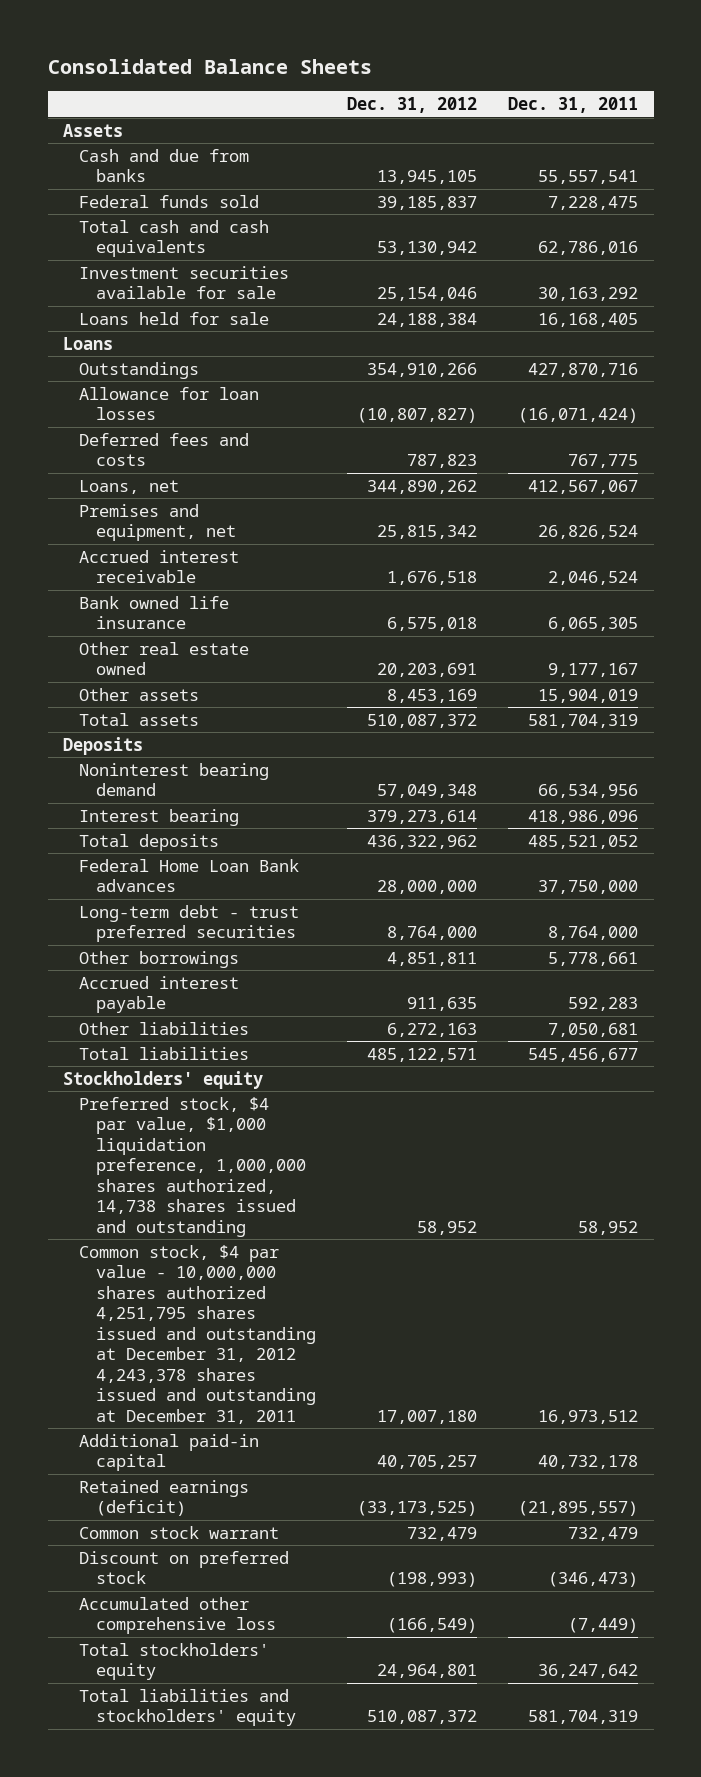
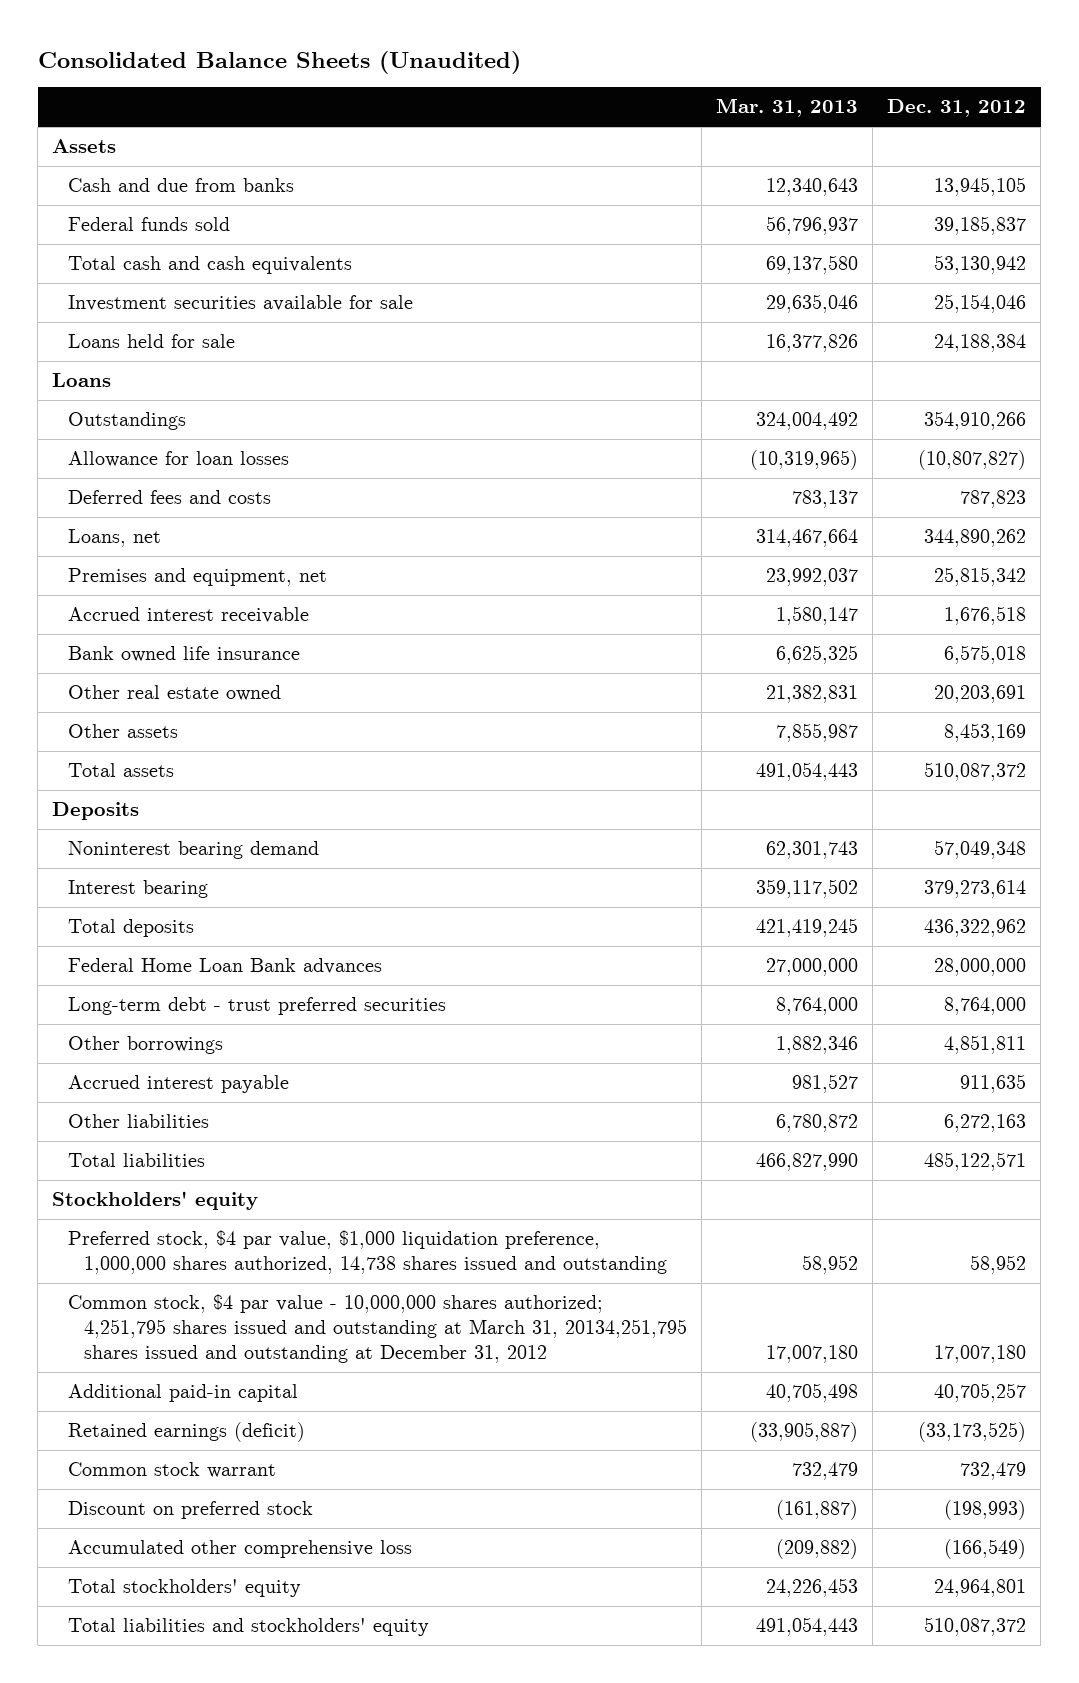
[47,59,372,75] Consolidated Balance Sheets -> [37,50,521,74] Consolidated Balance Sheets (Unaudited)
[508,97,639,114] Dec. 31, 2011 -> none
none -> [716,98,859,118] Mar. 31, 2013
[79,1244,316,1424] Common stock, $4 par value - 10,000,000 shares authorized 4,251,795 shares issued and outstanding at December 31, 2012 4,243,378 shares issued and outstanding at December 31, 2011 -> [68,1294,687,1364] Common stock, $4 par value - 10,000,000 shares authorized; 4,251,795 shares issued and outstanding at March 31, 20134,251,795 shares issued and outstanding at December 31, 2012

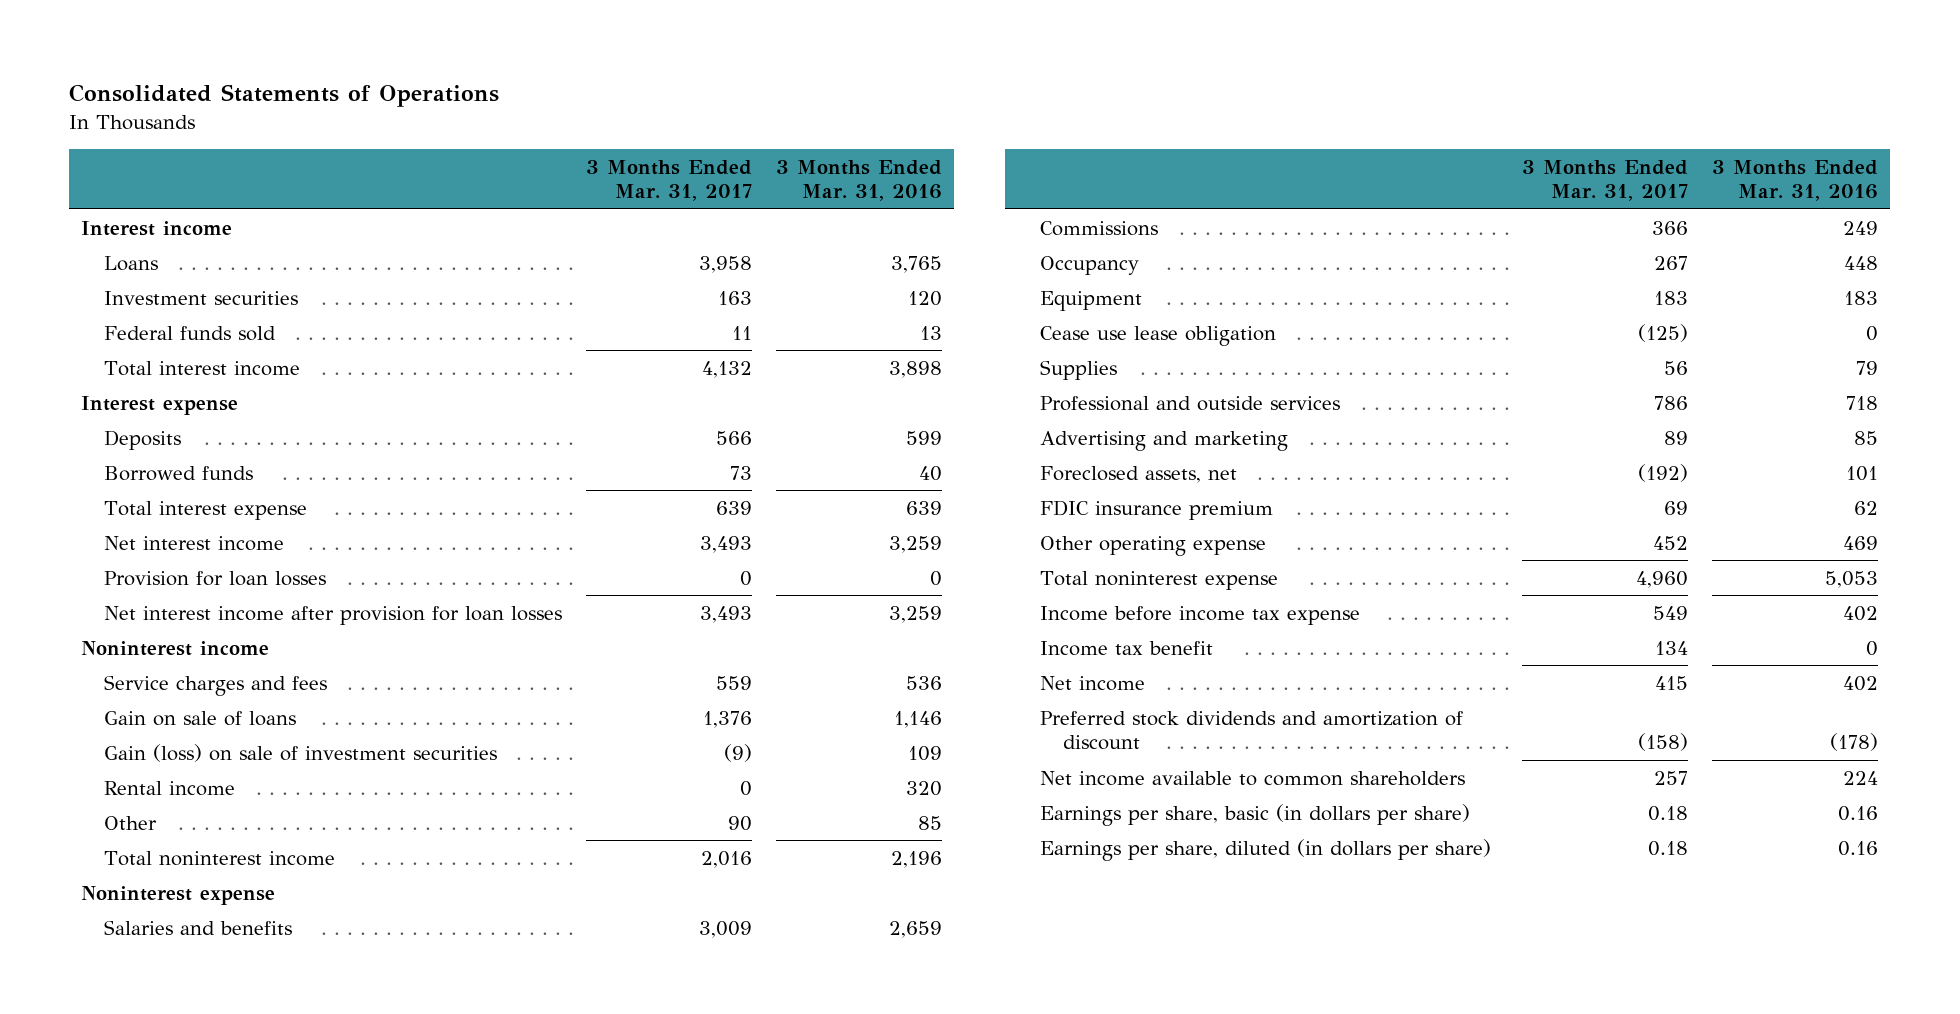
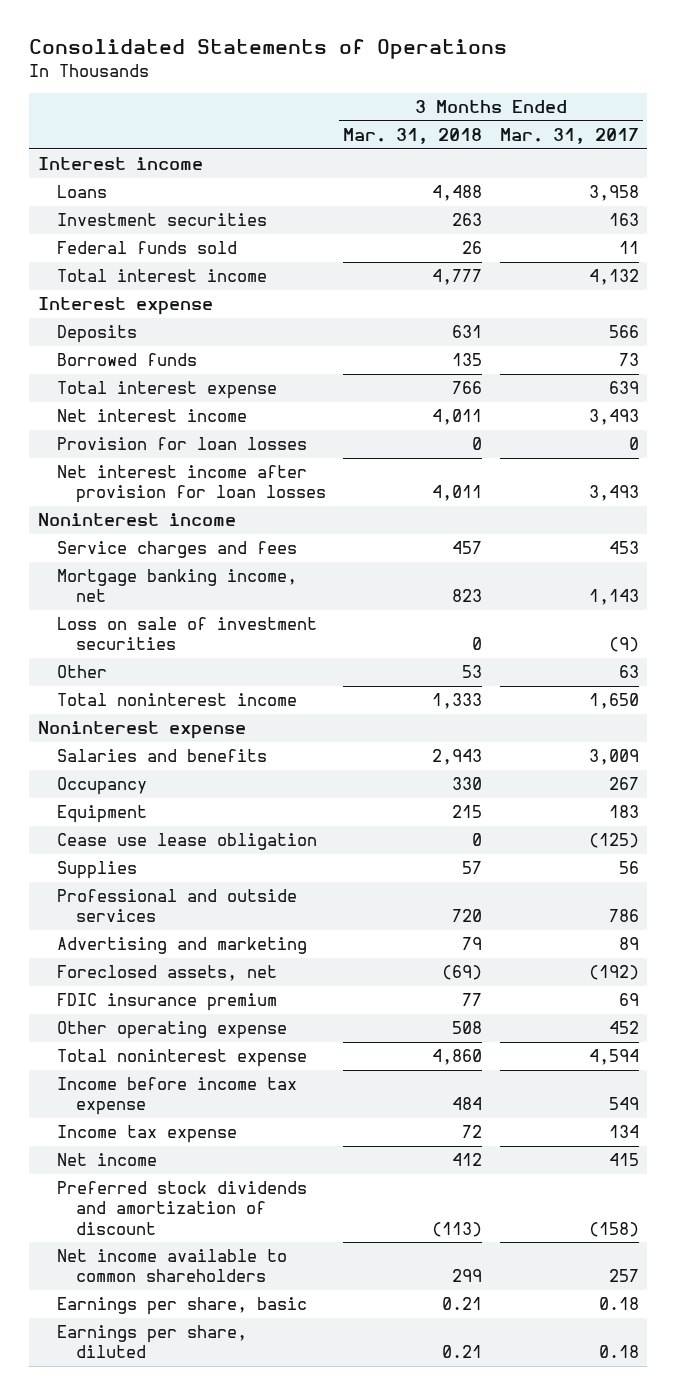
[776,159,943,201] 3 Months Ended Mar. 31, 2016 -> none
none -> [343,128,483,145] Mar. 31, 2018
[104,710,297,726] Gain on sale of loans -> none
[104,780,236,796] Rental income -> none
[716,675,753,690] 559 -> [608,541,639,555] 453
none -> [56,569,297,603] Mortgage banking income, net
[104,743,498,762] Gain (loss) on sale of investment securities -> [56,617,317,651] Loss on sale of investment securities
[728,815,753,831] 90 -> [618,665,639,679] 63
[701,850,753,868] 2,016 -> [588,693,639,710] 1,650
[1040,220,1159,236] Commissions -> none
[1636,570,1689,588] 4,960 -> [588,1049,639,1066] 4,594
[1040,640,1214,656] Income tax benefit -> [56,1125,237,1144] Income tax expense
[1040,803,1471,826] Earnings per share, basic (in dollars per share) -> [56,1297,307,1316] Earnings per share, basic
[1040,838,1492,861] Earnings per share, diluted (in dollars per share) -> [56,1325,247,1359] Earnings per share, diluted

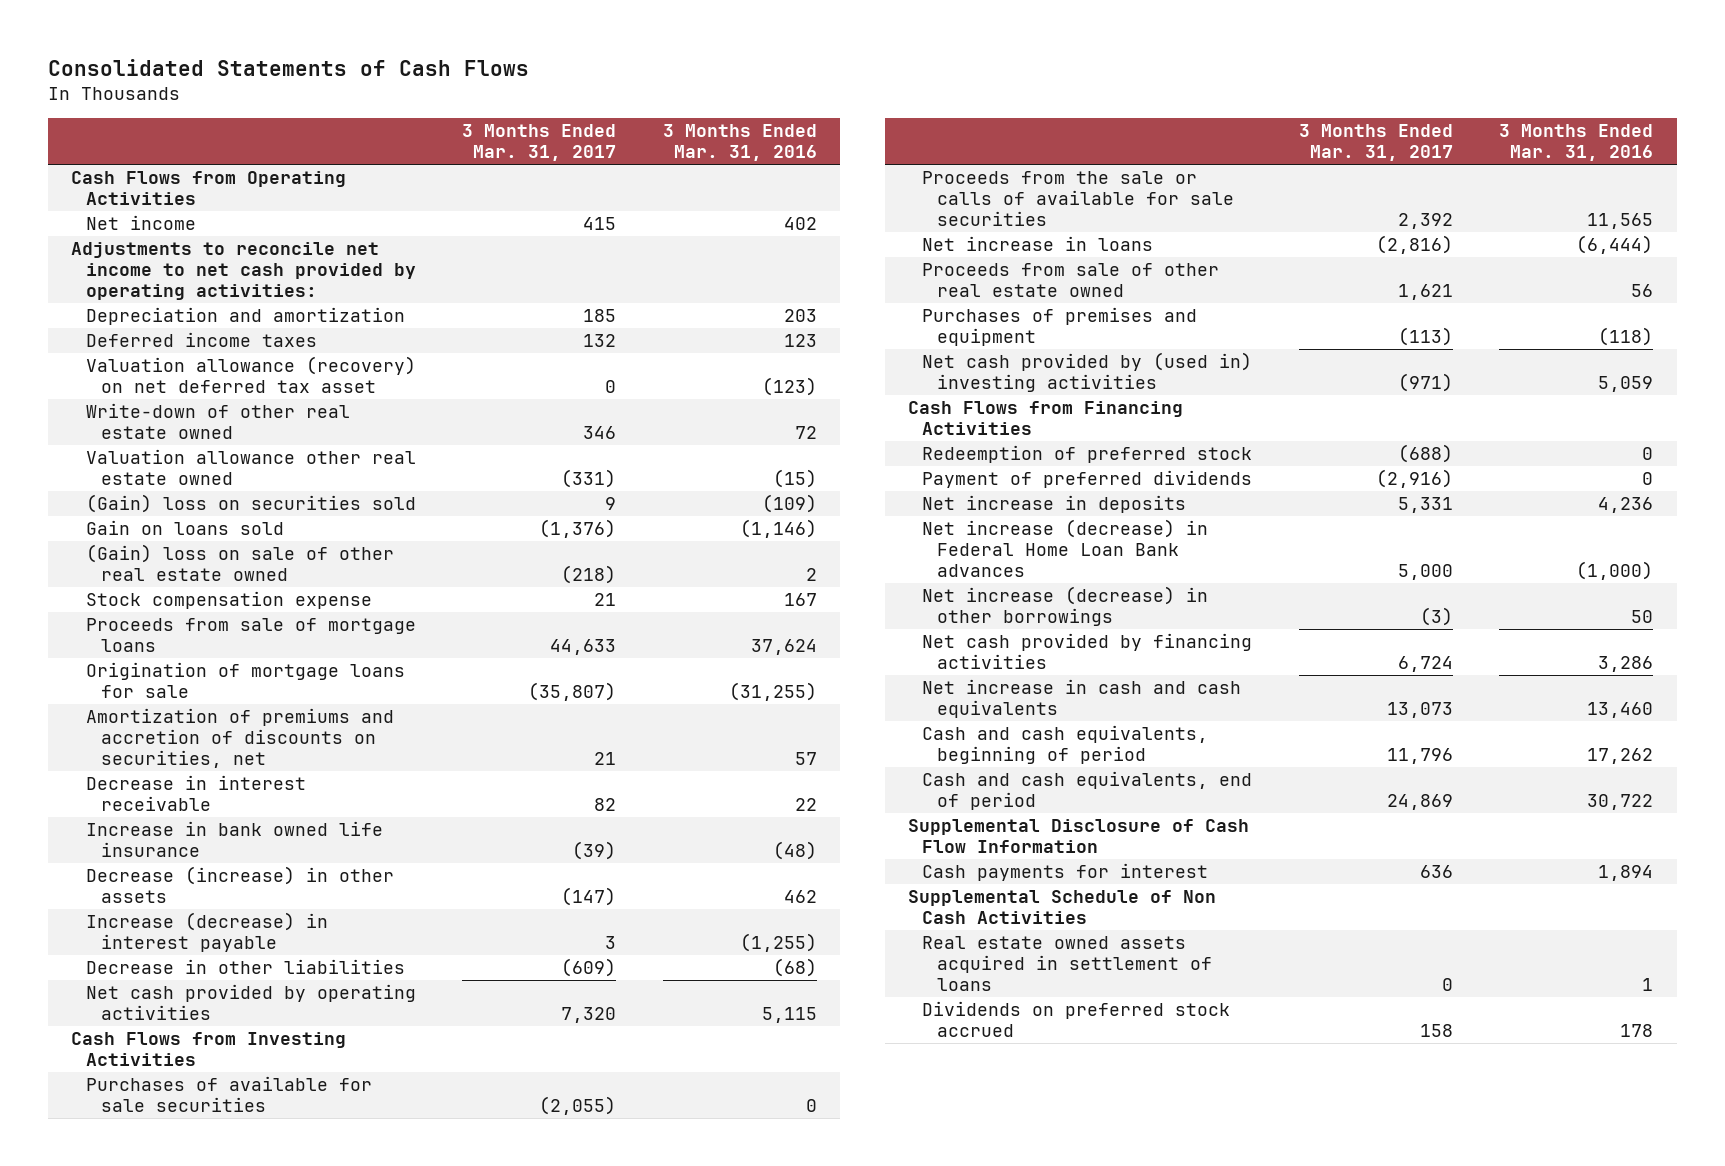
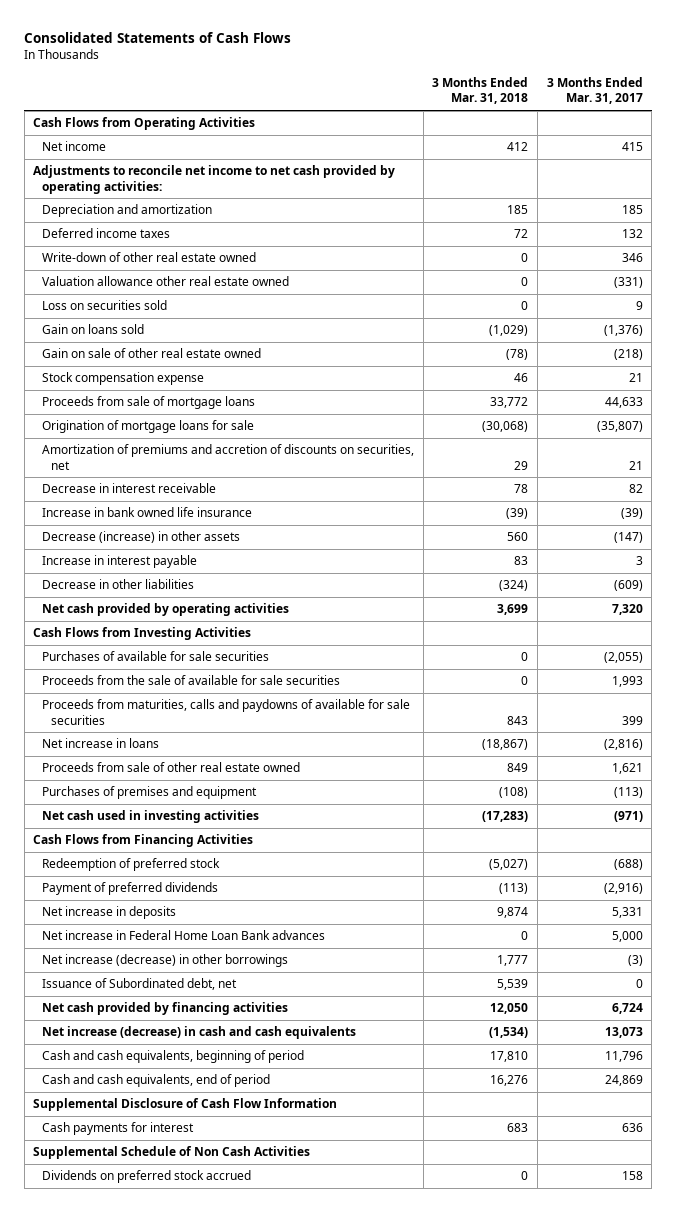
[662,124,817,161] 3 Months Ended Mar. 31, 2016 -> none
none -> [432,77,529,105] 3 Months Ended Mar. 31, 2018
[85,356,416,394] Valuation allowance (recovery) on net deferred tax asset -> none
[85,494,416,514] (Gain) loss on securities sold -> [42,300,168,311] Loss on securities sold
[85,544,394,582] (Gain) loss on sale of other real estate owned -> [42,348,262,359] Gain on sale of other real estate owned
[85,912,328,953] Increase (decrease) in interest payable -> [42,555,198,569] Increase in interest payable
[922,171,1235,226] Proceeds from the sale or calls of available for sale securities -> [42,675,341,686] Proceeds from the sale of available for sale securities
[1397,212,1453,229] 2,392 -> [611,676,643,688] 1,993
none -> [42,699,411,725] Proceeds from maturities, calls and paydowns of available for sale securities
[922,352,1253,393] Net cash provided by (used in) investing activities -> [42,810,260,824] Net cash used in investing activities
[922,519,1209,577] Net increase (decrease) in Federal Home Loan Bank advances -> [42,930,326,941] Net increase in Federal Home Loan Bank advances
none -> [42,978,238,991] Issuance of Subordinated debt, net
[922,679,1242,719] Net increase in cash and cash equivalents -> [42,1026,357,1040] Net increase (decrease) in cash and cash equivalents
[922,936,1213,991] Real estate owned assets acquired in settlement of loans -> none

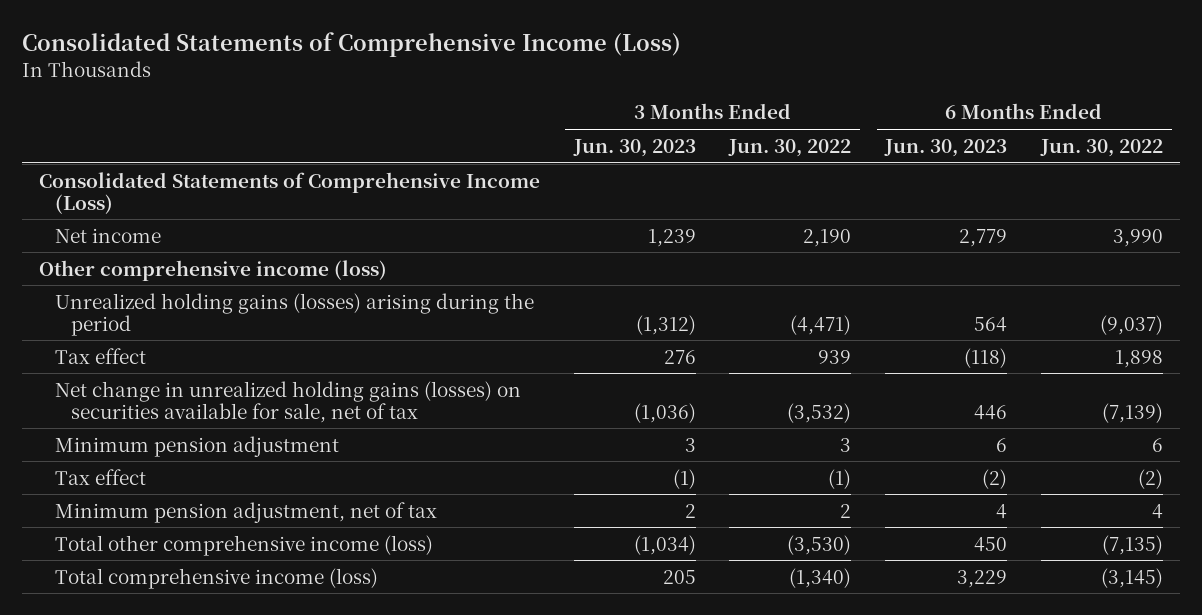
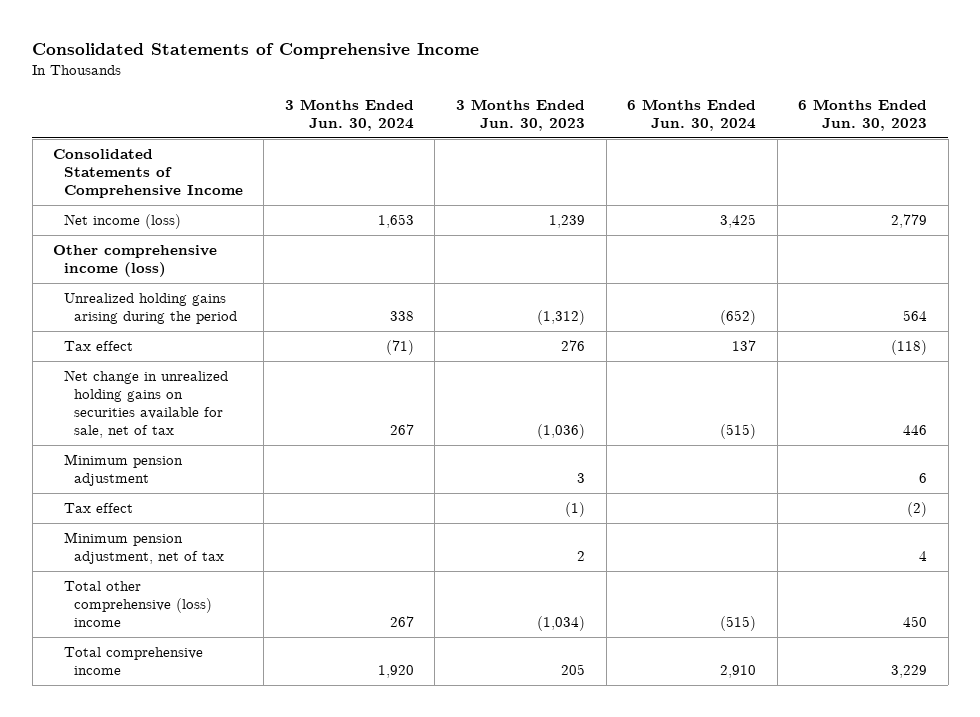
[21,32,681,58] Consolidated Statements of Comprehensive Income (Loss) -> [32,42,480,59] Consolidated Statements of Comprehensive Income
[728,138,852,157] Jun. 30, 2022 -> none
[1040,138,1164,157] Jun. 30, 2022 -> none
none -> [284,98,414,131] 3 Months Ended Jun. 30, 2024
none -> [627,98,757,131] 6 Months Ended Jun. 30, 2024
[38,171,540,214] Consolidated Statements of Comprehensive Income (Loss) -> [53,149,243,199] Consolidated Statements of Comprehensive Income
[54,227,161,243] Net income -> [63,214,181,230] Net income (loss)
[54,292,534,336] Unrealized holding gains (losses) arising during the period -> [63,293,238,325] Unrealized holding gains arising during the period
[54,380,521,423] Net change in unrealized holding gains (losses) on securities available for sale, net of tax -> [63,370,228,439] Net change in unrealized holding gains on securities available for sale, net of tax
[54,534,433,556] Total other comprehensive income (loss) -> [63,581,213,628] Total other comprehensive (loss) income
[54,567,378,589] Total comprehensive income (loss) -> [63,647,203,676] Total comprehensive income

